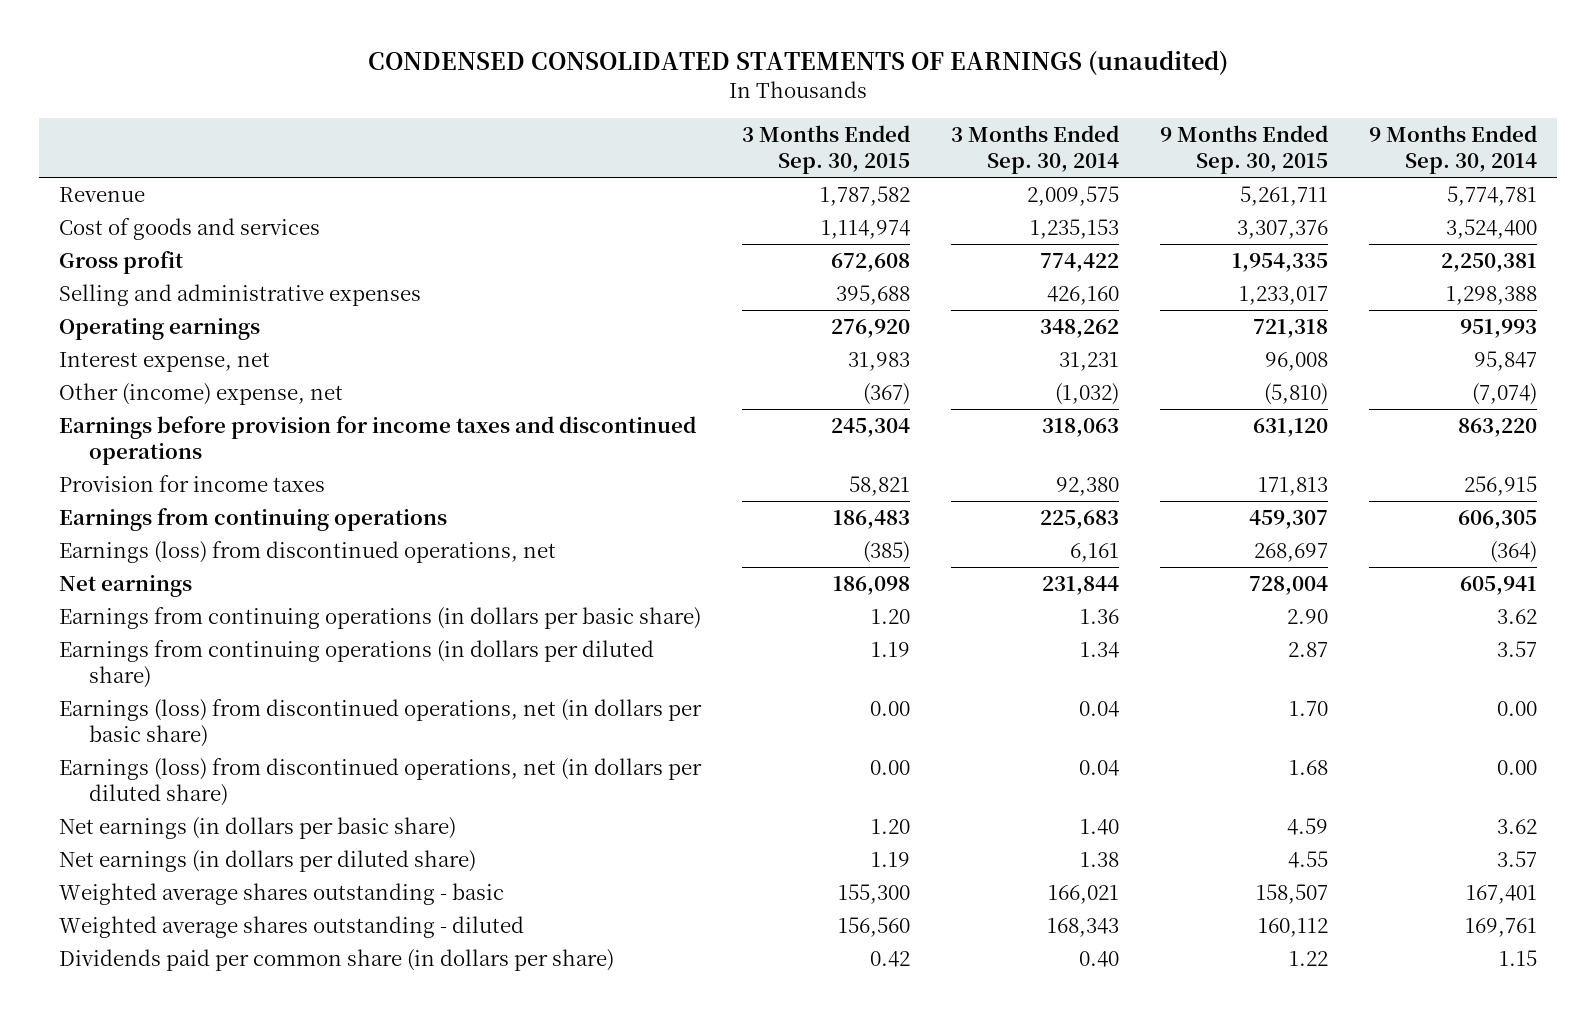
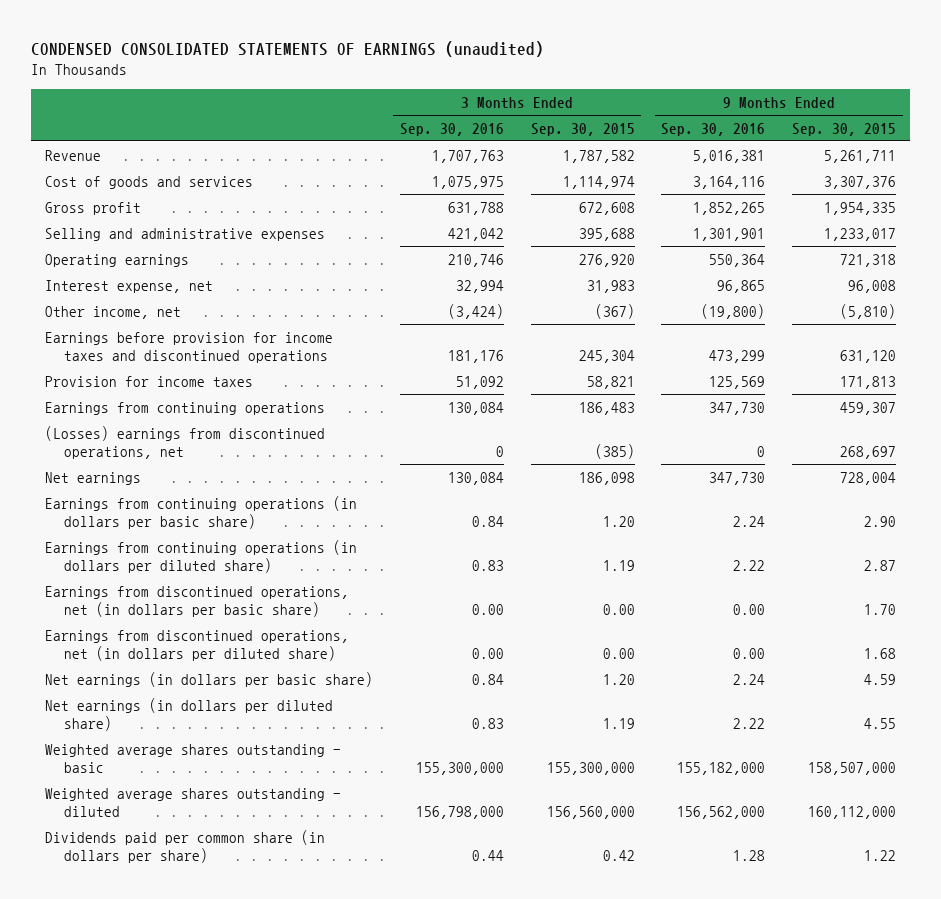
[951,125,1120,174] 3 Months Ended Sep. 30, 2014 -> none
[1368,125,1537,174] 9 Months Ended Sep. 30, 2014 -> none
none -> [399,122,504,136] Sep. 30, 2016
none -> [661,122,766,136] Sep. 30, 2016
[59,383,344,406] Other (income) expense, net -> [44,305,181,319] Other income, net
[59,541,557,564] Earnings (loss) from discontinued operations, net -> [44,425,325,460] (Losses) earnings from discontinued operations, net
[59,699,703,747] Earnings (loss) from discontinued operations, net (in dollars per basic share) -> [44,585,349,618] Earnings from discontinued operations, net (in dollars per basic share)
[59,758,703,806] Earnings (loss) from discontinued operations, net (in dollars per diluted share) -> [44,629,349,662] Earnings from discontinued operations, net (in dollars per diluted share)
[838,884,911,905] 155,300 -> [546,762,635,776] 155,300,000
[1255,884,1328,905] 158,507 -> [808,762,897,776] 158,507,000
[838,917,911,938] 156,560 -> [546,806,635,820] 156,560,000
[1257,918,1328,938] 160,112 -> [808,806,897,820] 160,112,000

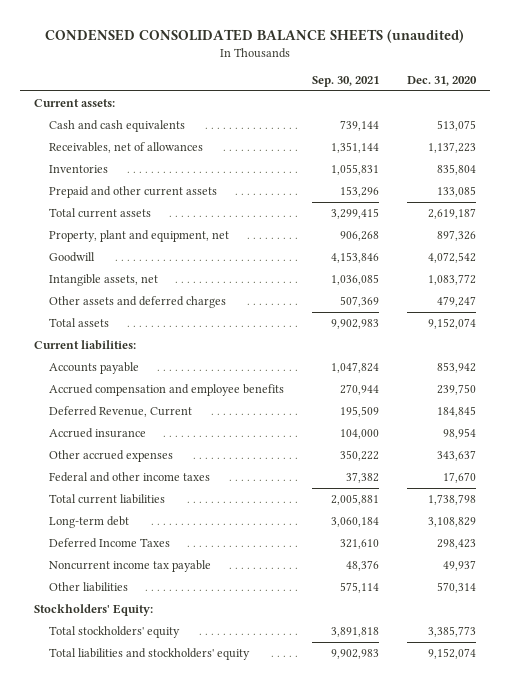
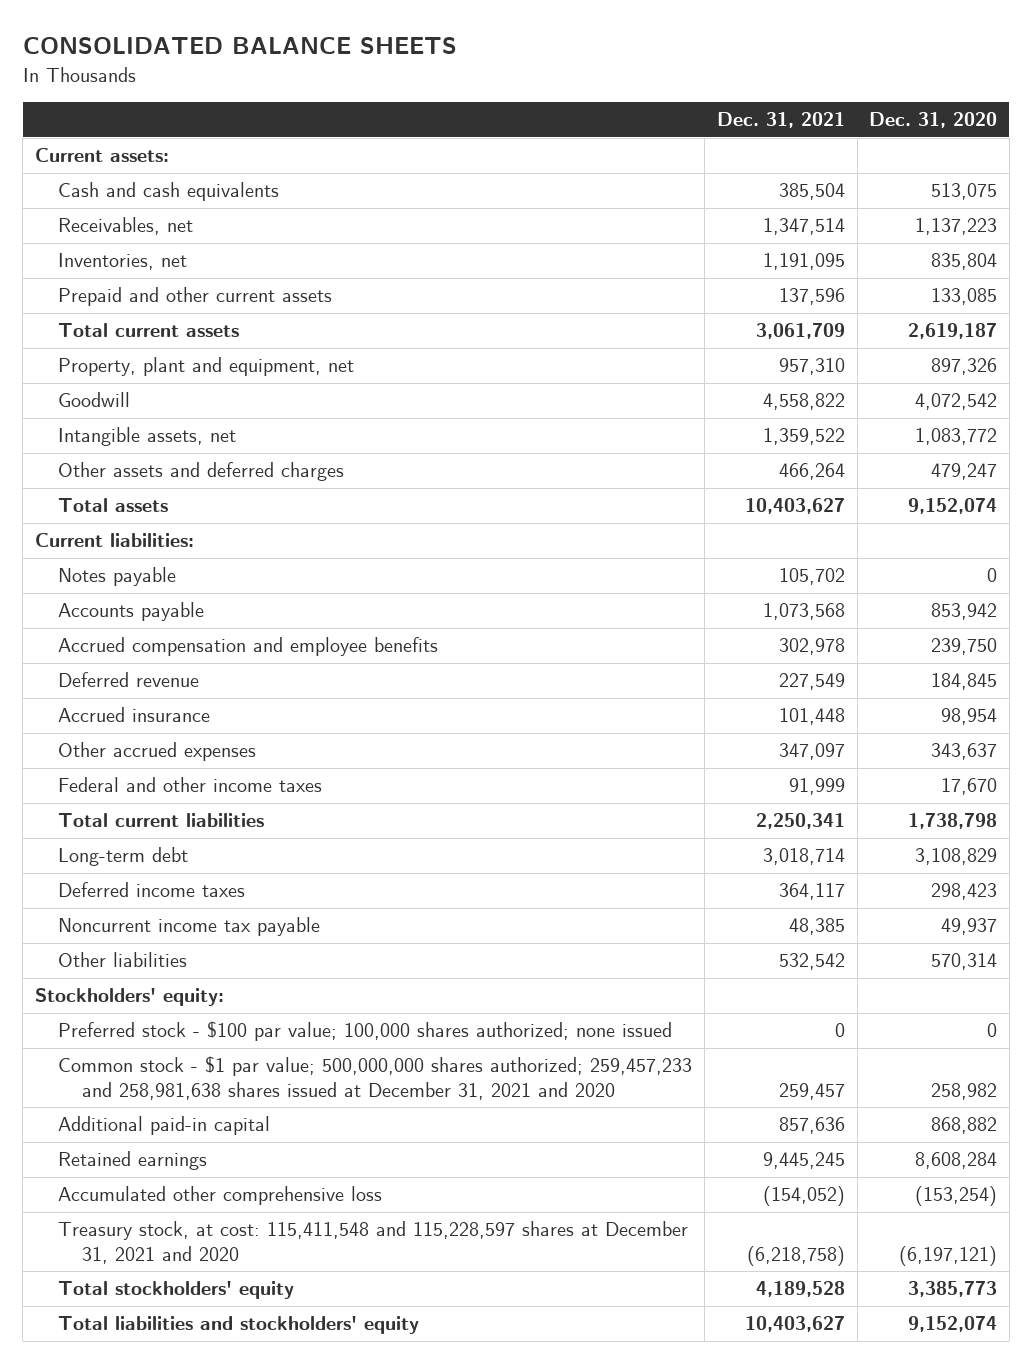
[45,28,465,43] CONDENSED CONSOLIDATED BALANCE SHEETS (unaudited) -> [22,37,457,55] CONSOLIDATED BALANCE SHEETS
[312,75,380,87] Sep. 30, 2021 -> none
none -> [716,112,845,129] Dec. 31, 2021
[49,141,204,153] Receivables, net of allowances -> [58,217,194,236] Receivables, net
[49,164,109,173] Inventories -> [58,253,188,271] Inventories, net
none -> [58,567,177,587] Notes payable
[49,405,193,417] Deferred Revenue, Current -> [58,672,200,688] Deferred revenue
[49,537,171,548] Deferred Income Taxes -> [58,882,246,898] Deferred income taxes
[33,603,153,616] Stockholders' Equity: -> [35,988,225,1007] Stockholders' equity:
none -> [58,1021,673,1042] Preferred stock - $100 par value; 100,000 shares authorized; none issued
none -> [58,1056,693,1100] Common stock - $1 par value; 500,000,000 shares authorized; 259,457,233 and 258,981,638 shares issued at December 31, 2021 and 2020
none -> [58,1116,271,1136] Additional paid-in capital
none -> [58,1151,208,1171] Retained earnings
none -> [58,1186,383,1206] Accumulated other comprehensive loss
none -> [58,1221,689,1264] Treasury stock, at cost: 115,411,548 and 115,228,597 shares at December 31, 2021 and 2020

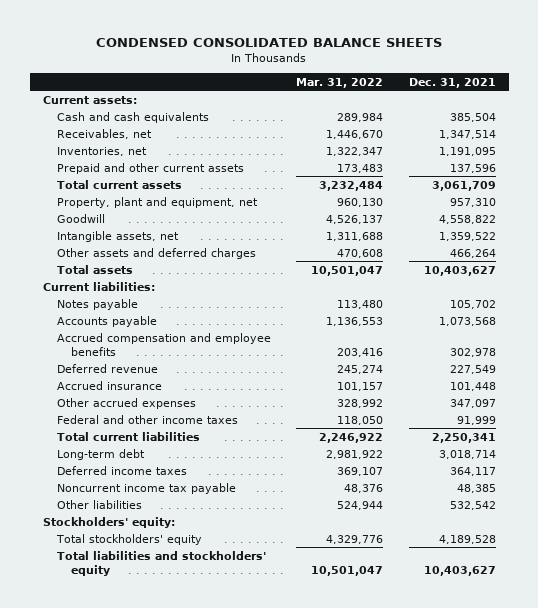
[22,37,457,55] CONSOLIDATED BALANCE SHEETS -> [96,37,443,47] CONDENSED CONSOLIDATED BALANCE SHEETS
[869,112,998,129] Dec. 31, 2020 -> none
none -> [296,77,384,88] Mar. 31, 2022
[58,1021,673,1042] Preferred stock - $100 par value; 100,000 shares authorized; none issued -> none
[58,1056,693,1100] Common stock - $1 par value; 500,000,000 shares authorized; 259,457,233 and 258,981,638 shares issued at December 31, 2021 and 2020 -> none
[58,1116,271,1136] Additional paid-in capital -> none
[58,1151,208,1171] Retained earnings -> none
[58,1186,383,1206] Accumulated other comprehensive loss -> none
[58,1221,689,1264] Treasury stock, at cost: 115,411,548 and 115,228,597 shares at December 31, 2021 and 2020 -> none

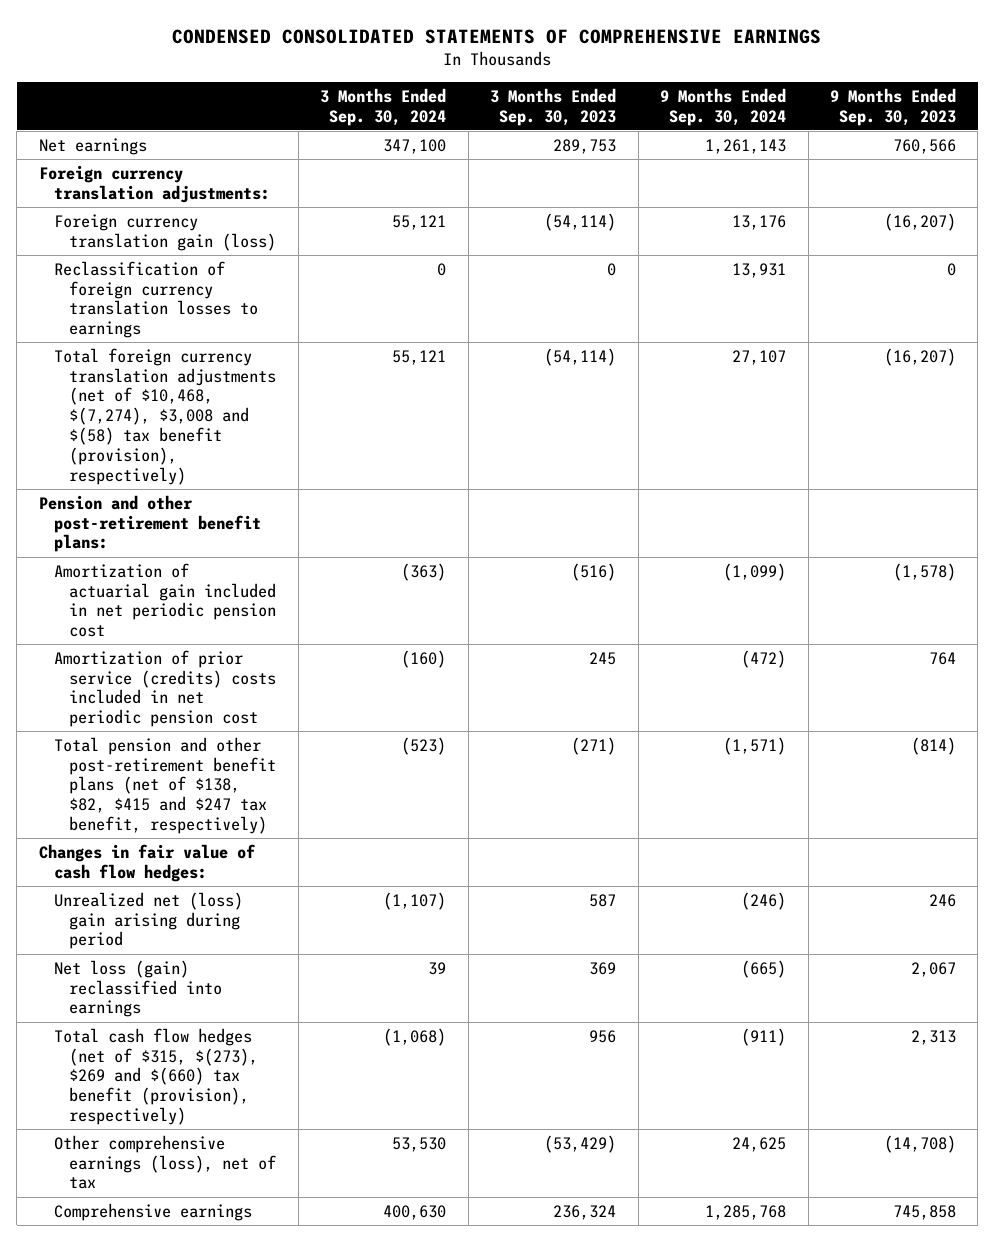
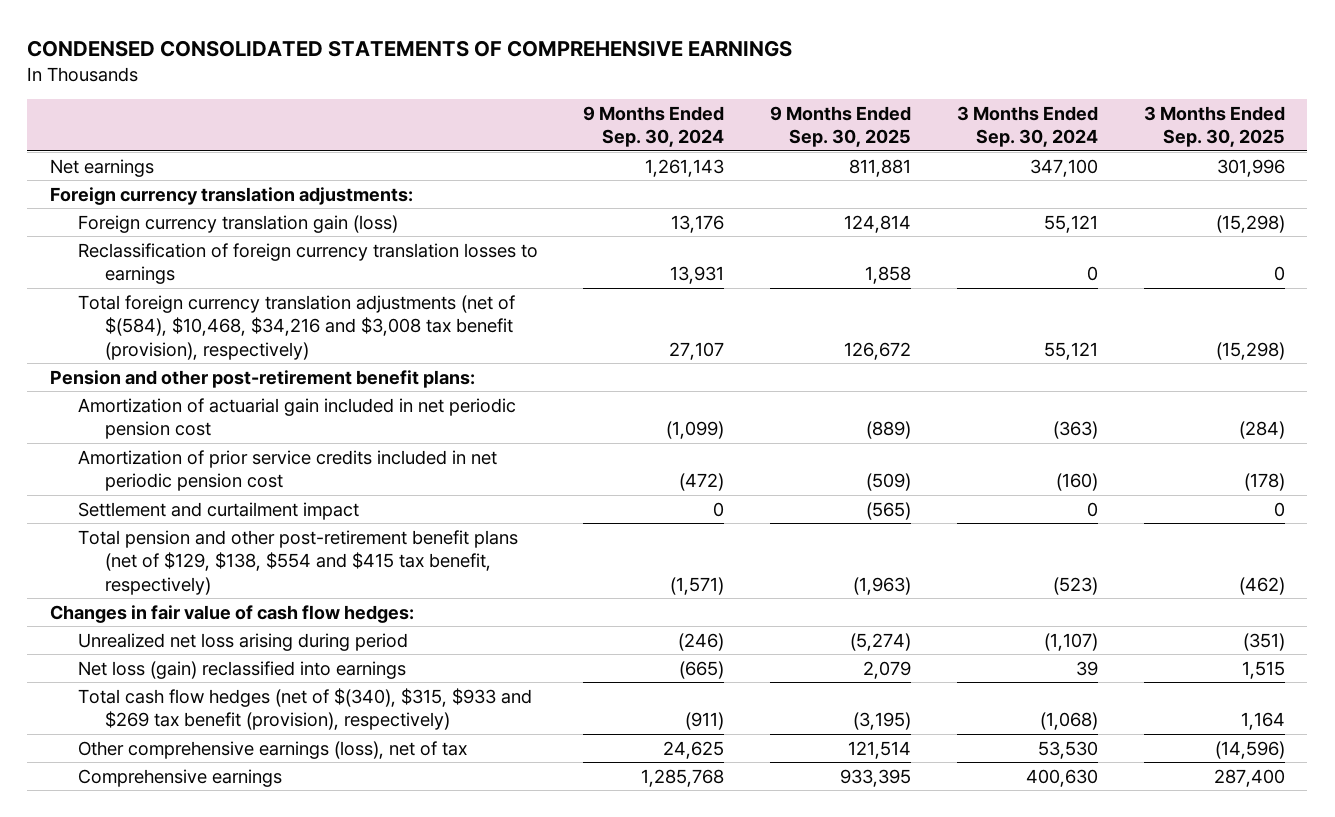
[490,87,617,126] 3 Months Ended Sep. 30, 2023 -> none
[829,87,956,126] 9 Months Ended Sep. 30, 2023 -> none
none -> [770,105,912,148] 9 Months Ended Sep. 30, 2025
none -> [1143,105,1285,148] 3 Months Ended Sep. 30, 2025
[54,347,277,485] Total foreign currency translation adjustments (net of $10,468, $(7,274), $3,008 and $(58) tax benefit (provision), respectively) -> [77,294,515,360] Total foreign currency translation adjustments (net of $(584), $10,468, $34,216 and $3,008 tax benefit (provision), respectively)
[54,649,277,728] Amortization of prior service (credits) costs included in net periodic pension cost -> [77,449,497,492] Amortization of prior service credits included in net periodic pension cost
none -> [77,501,359,520] Settlement and curtailment impact
[54,736,277,835] Total pension and other post-retirement benefit plans (net of $138, $82, $415 and $247 tax benefit, respectively) -> [77,529,518,595] Total pension and other post-retirement benefit plans (net of $129, $138, $554 and $415 tax benefit, respectively)
[54,891,244,950] Unrealized net (loss) gain arising during period -> [77,632,408,651] Unrealized net loss arising during period
[54,1027,259,1126] Total cash flow hedges (net of $315, $(273), $269 and $(660) tax benefit (provision), respectively) -> [77,687,532,731] Total cash flow hedges (net of $(340), $315, $933 and $269 tax benefit (provision), respectively)

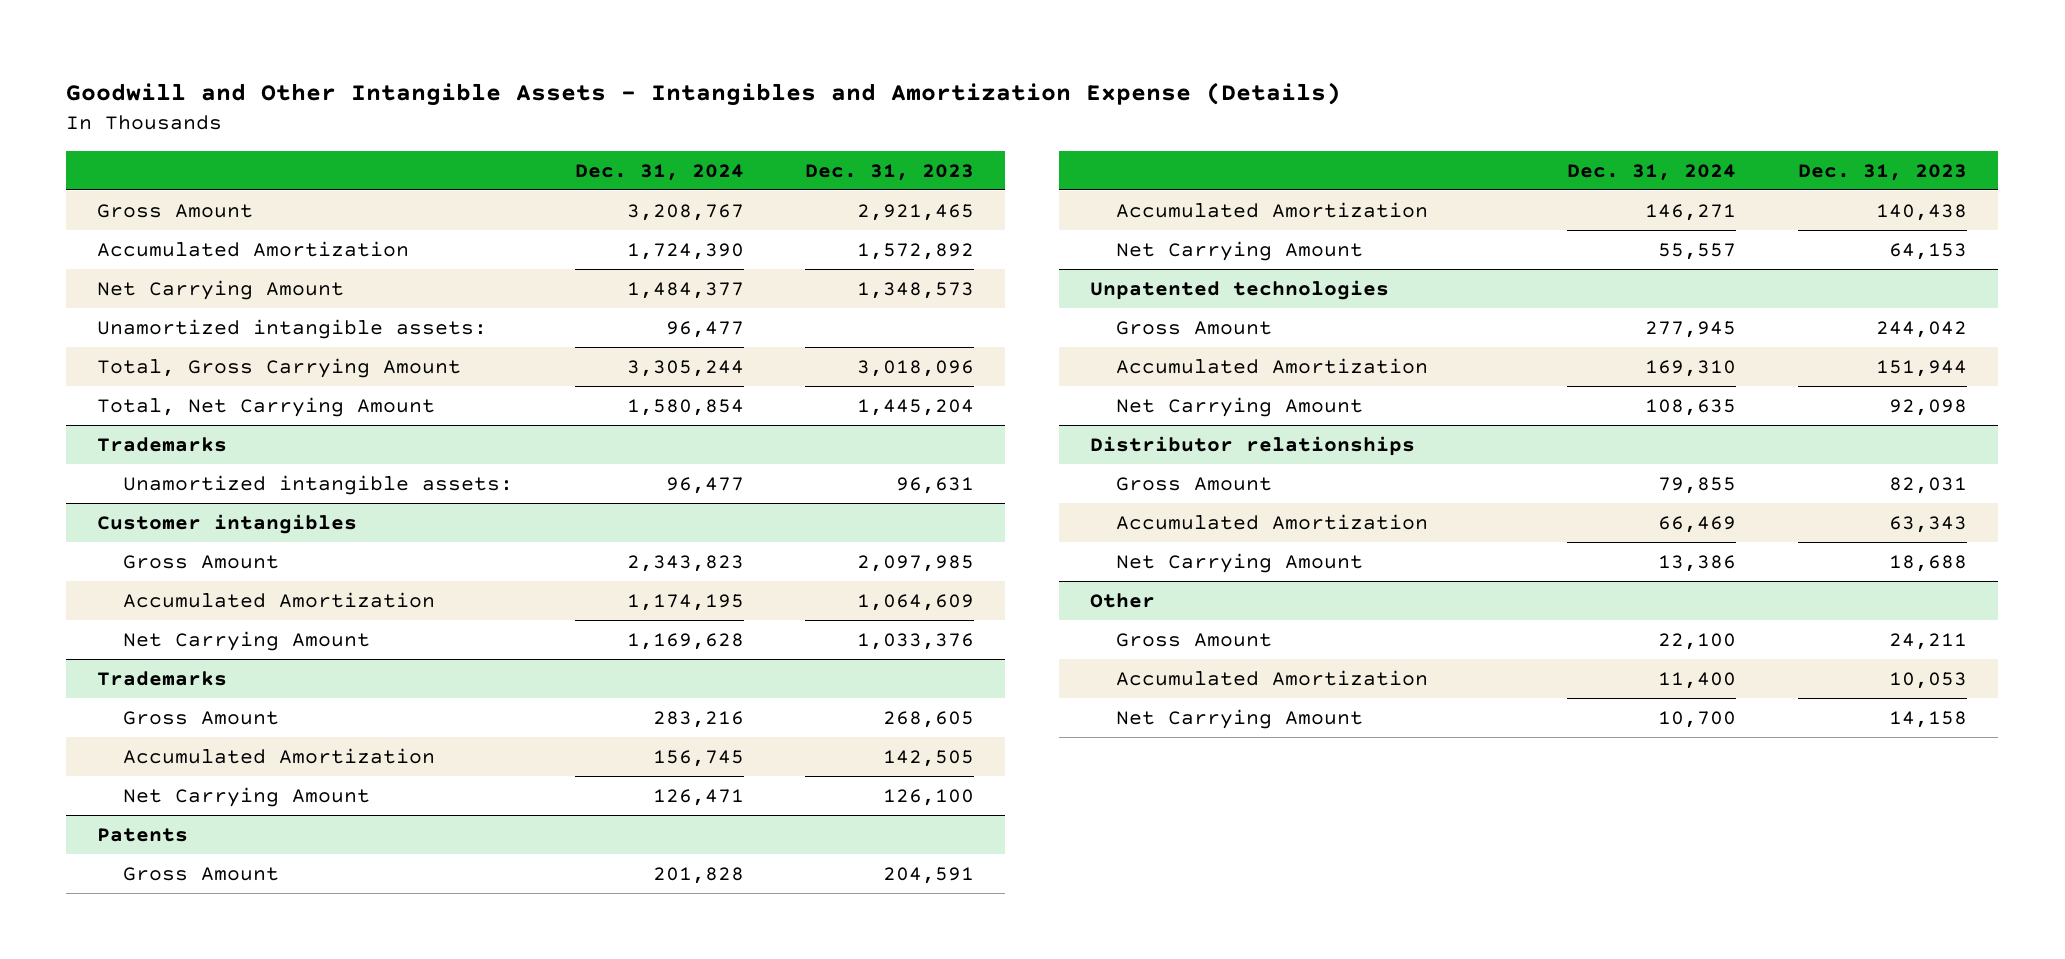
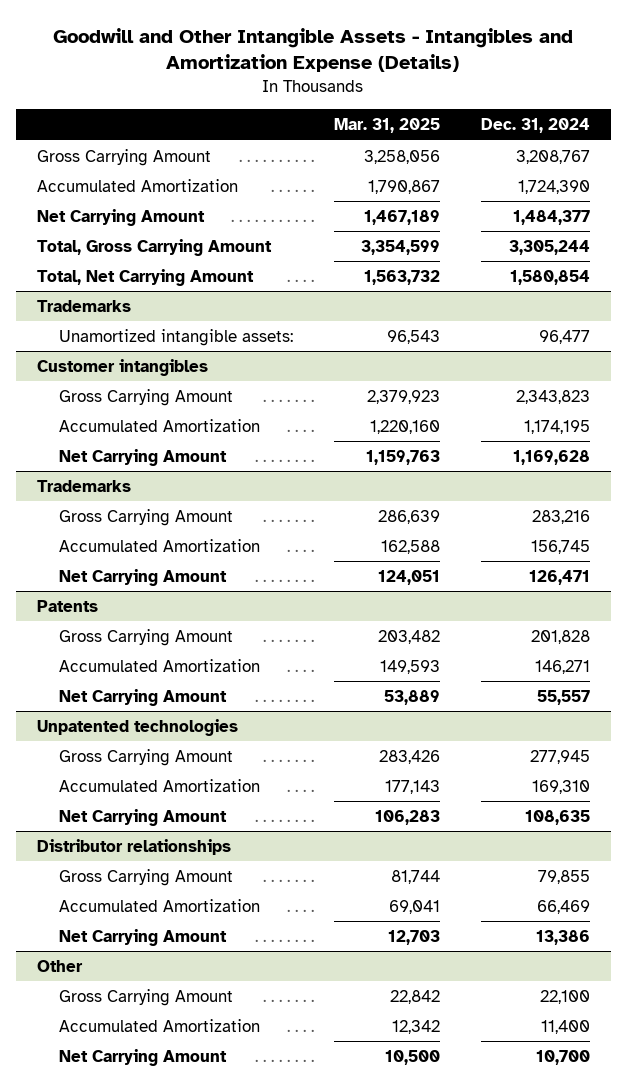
[805,163,975,181] Dec. 31, 2023 -> none
none -> [334,118,441,134] Mar. 31, 2025
[97,203,254,218] Gross Amount -> [36,148,211,166] Gross Carrying Amount
[97,318,488,339] Unamortized intangible assets: -> none
[122,554,279,569] Gross Amount -> [59,388,234,406] Gross Carrying Amount
[122,710,279,725] Gross Amount -> [59,508,234,526] Gross Carrying Amount
[122,866,279,881] Gross Amount -> [59,628,234,646] Gross Carrying Amount
[1115,320,1272,335] Gross Amount -> [59,748,234,766] Gross Carrying Amount
[1115,476,1272,491] Gross Amount -> [59,868,234,886] Gross Carrying Amount
[1115,632,1272,647] Gross Amount -> [59,988,234,1006] Gross Carrying Amount

